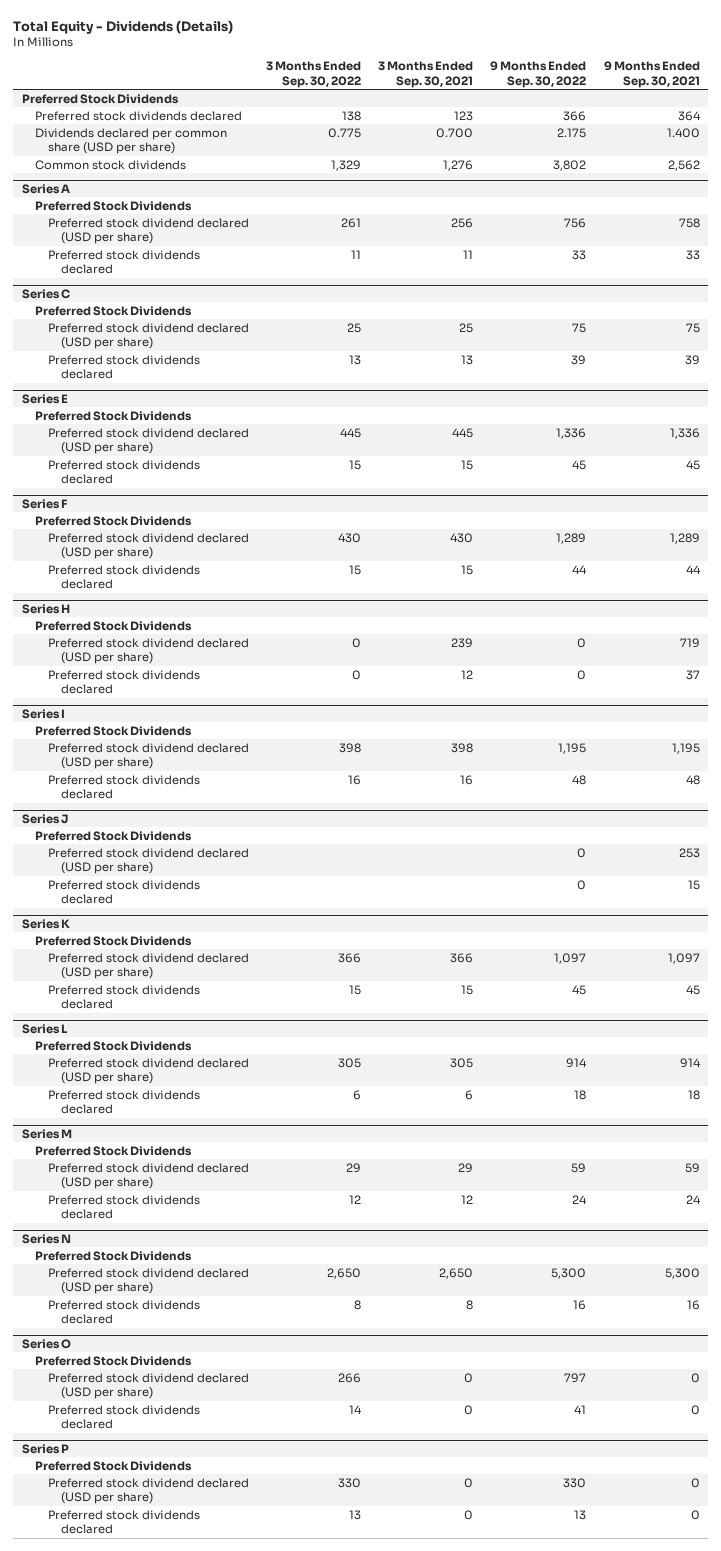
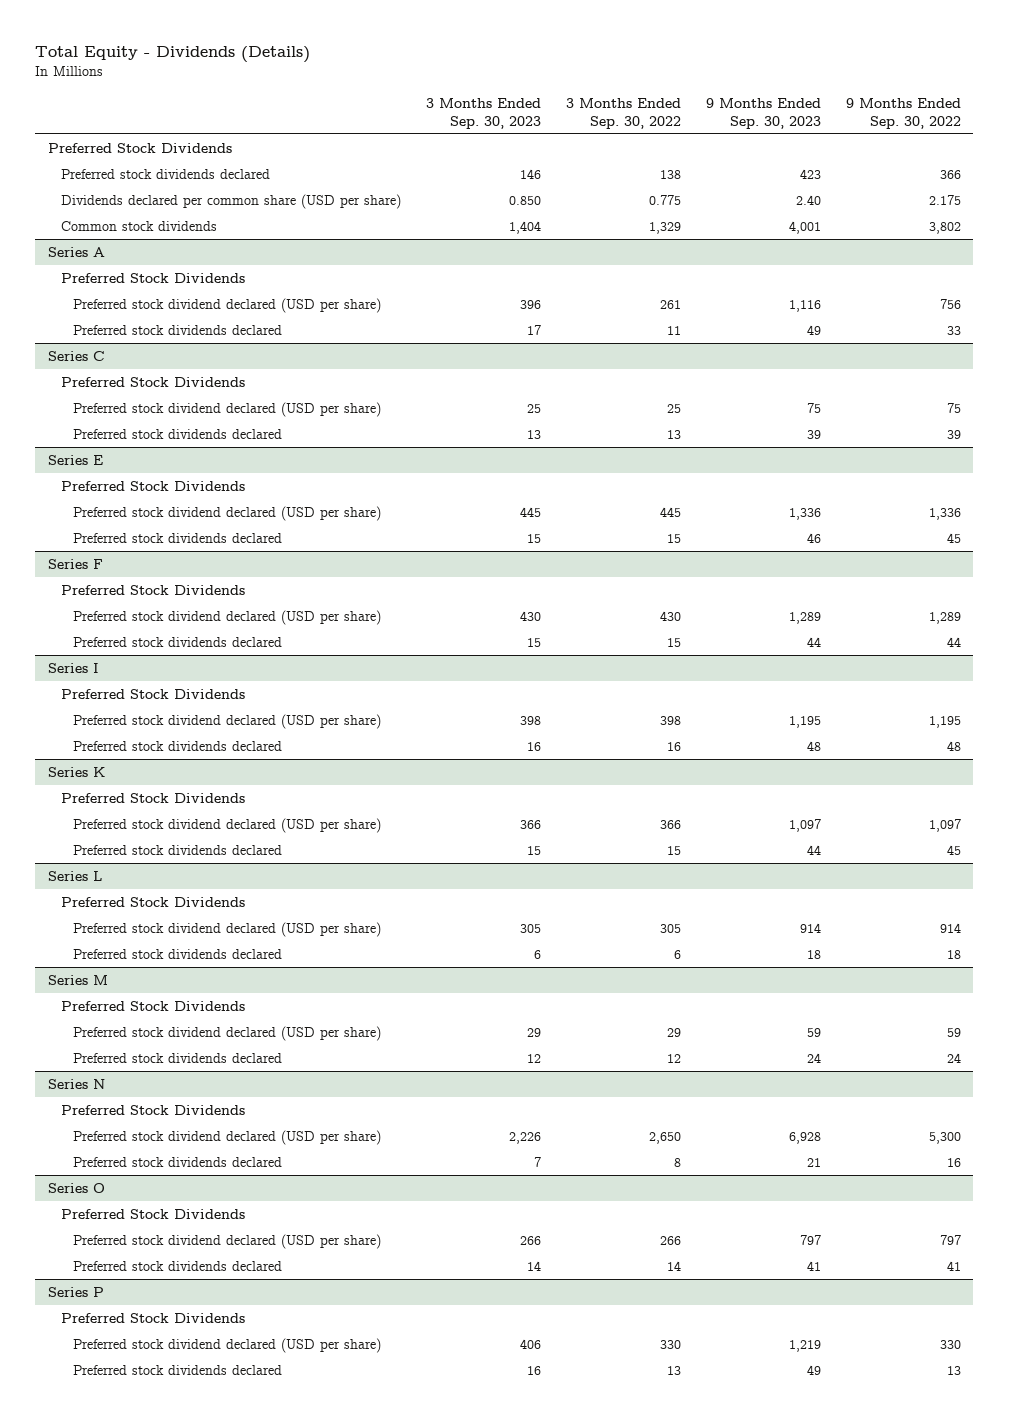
[378,61,474,88] 3 Months Ended Sep. 30, 2021 -> none
[603,61,700,88] 9 Months Ended Sep. 30, 2021 -> none
none -> [425,97,541,129] 3 Months Ended Sep. 30, 2023
none -> [705,97,821,129] 9 Months Ended Sep. 30, 2023
[21,603,70,614] Series H -> none
[34,620,192,631] Preferred Stock Dividends -> none
[47,637,249,665] Preferred stock dividend declared (USD per share) -> none
[47,669,200,695] Preferred stock dividends declared -> none
[21,813,68,824] Series J -> none
[34,830,192,841] Preferred Stock Dividends -> none
[47,847,249,875] Preferred stock dividend declared (USD per share) -> none
[47,879,200,905] Preferred stock dividends declared -> none

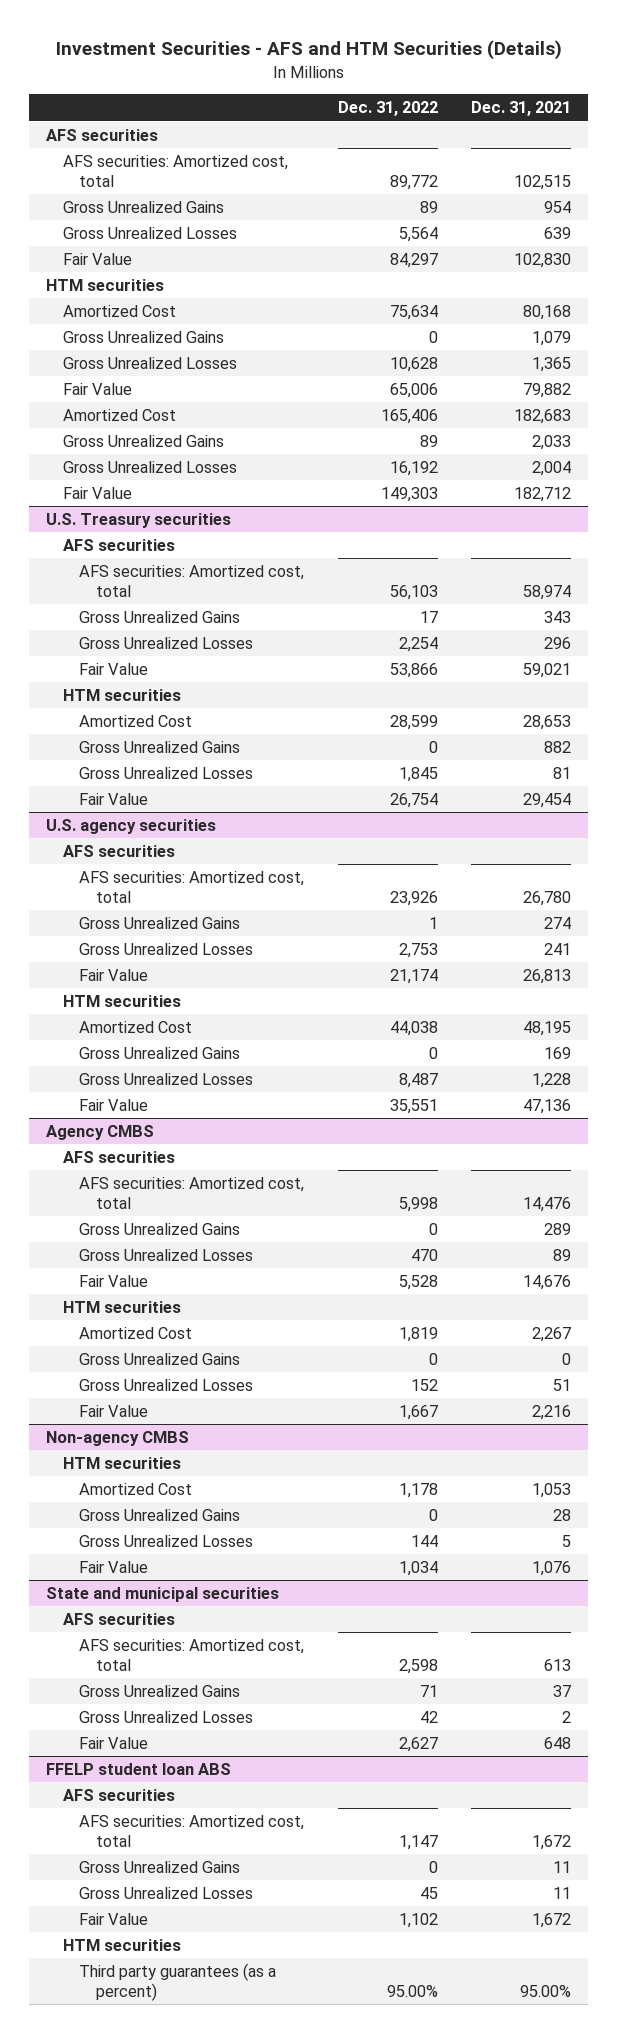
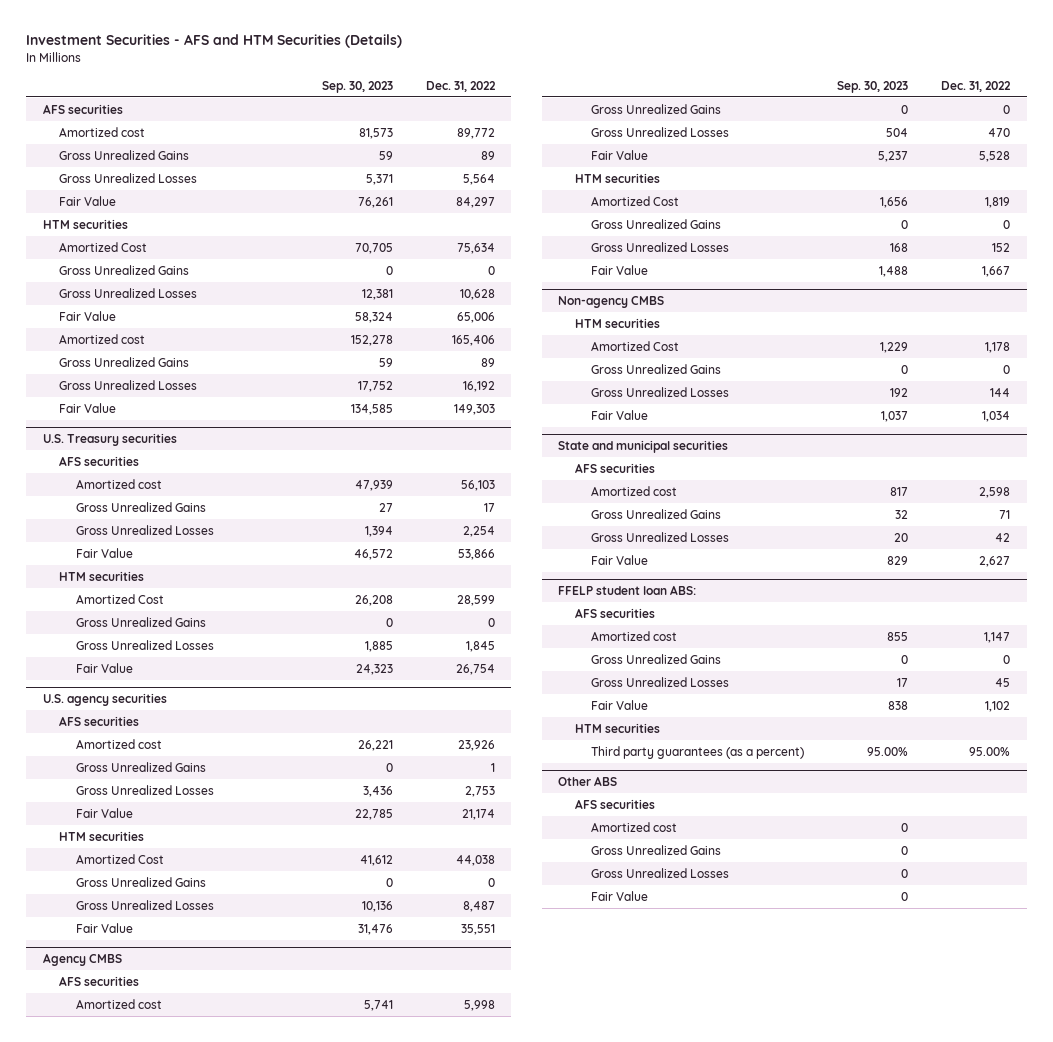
[471,101,572,117] Dec. 31, 2021 -> none
none -> [321,80,393,93] Sep. 30, 2023
[62,155,288,187] AFS securities: Amortized cost, total -> [59,126,146,137] Amortized cost
[62,409,176,422] Amortized Cost -> [59,333,146,344] Amortized cost
[79,565,305,597] AFS securities: Amortized cost, total -> [75,478,162,489] Amortized cost
[79,871,305,903] AFS securities: Amortized cost, total -> [75,738,162,749] Amortized cost
[79,1177,305,1209] AFS securities: Amortized cost, total -> [75,998,162,1009] Amortized cost
[79,1639,305,1671] AFS securities: Amortized cost, total -> [591,485,678,496] Amortized cost
[46,1763,232,1776] FFELP student loan ABS -> [558,585,697,596] FFELP student loan ABS:
[79,1815,305,1847] AFS securities: Amortized cost, total -> [591,630,678,641] Amortized cost
none -> [558,776,618,787] Other ABS
none -> [574,798,655,809] AFS securities
none -> [591,821,678,832] Amortized cost
none -> [591,844,722,855] Gross Unrealized Gains
none -> [591,867,730,878] Gross Unrealized Losses
none -> [591,890,649,901] Fair Value

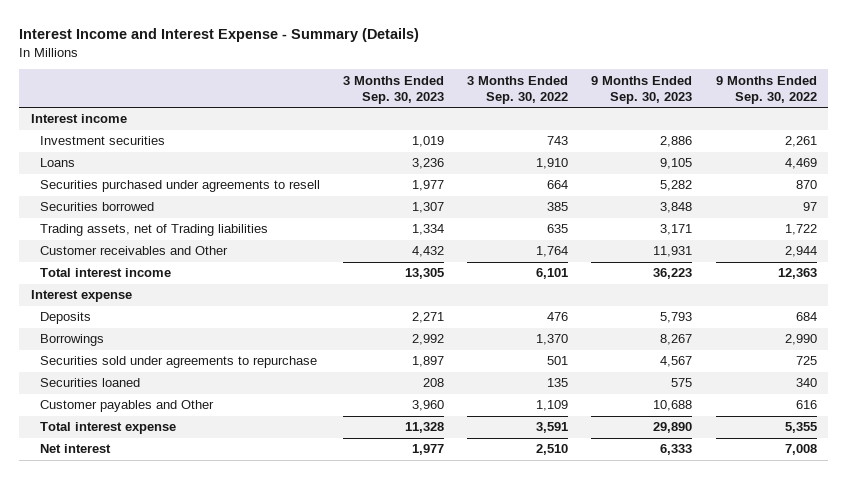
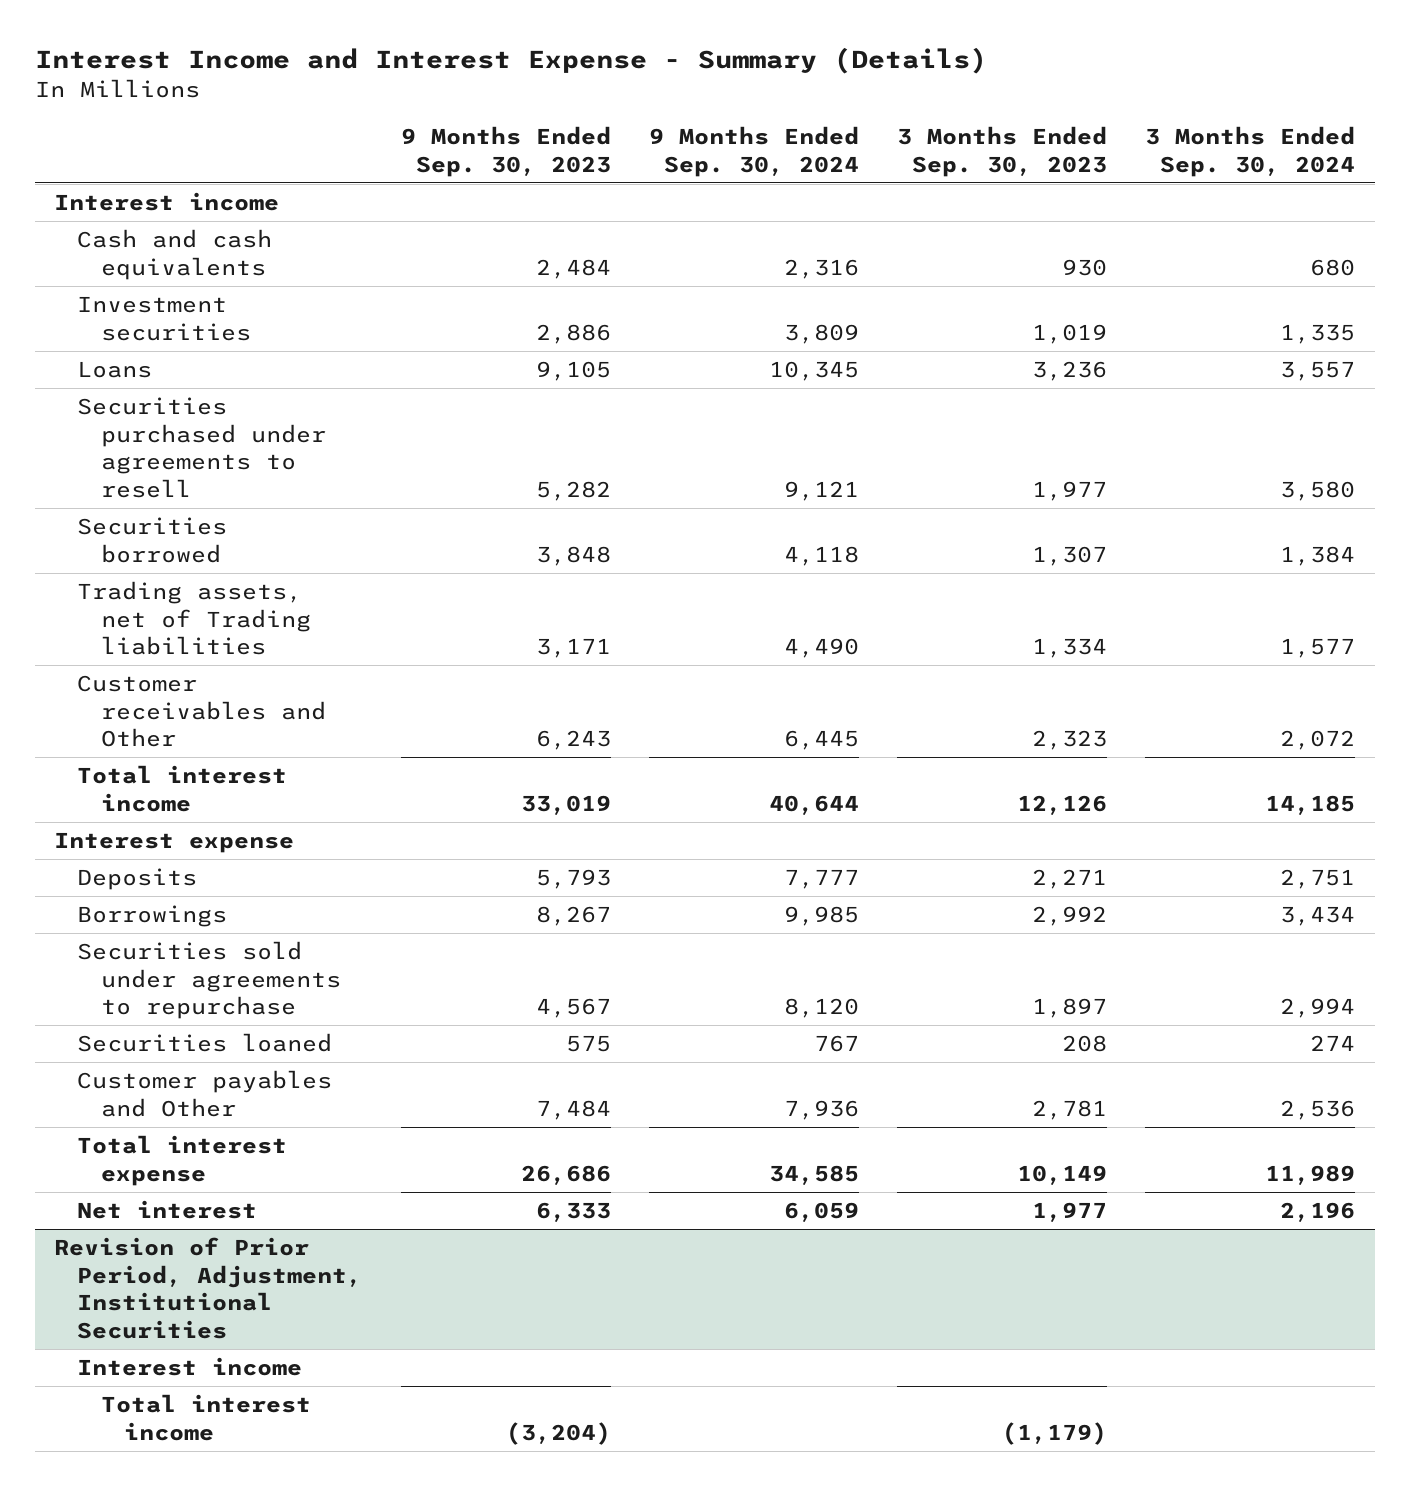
[467,75,569,104] 3 Months Ended Sep. 30, 2022 -> none
[715,75,817,104] 9 Months Ended Sep. 30, 2022 -> none
none -> [648,125,859,177] 9 Months Ended Sep. 30, 2024
none -> [1145,125,1356,177] 3 Months Ended Sep. 30, 2024
none -> [77,228,273,280] Cash and cash equivalents
[412,246,445,258] 4,432 -> [1032,730,1108,751] 2,323
[653,246,693,258] 11,931 -> [535,730,611,751] 6,243
[405,268,445,280] 13,305 -> [1017,794,1108,815] 12,126
[653,268,693,280] 36,223 -> [520,794,611,815] 33,019
[412,400,445,412] 3,960 -> [1032,1099,1108,1120] 2,781
[653,400,693,412] 10,688 -> [535,1099,611,1120] 7,484
[405,422,445,434] 11,328 -> [1017,1164,1108,1185] 10,149
[653,422,693,434] 29,890 -> [520,1164,611,1185] 26,686
none -> [53,1236,363,1340] Revision of Prior Period, Adjustment, Institutional Securities
none -> [77,1356,303,1376] Interest income
none -> [100,1393,311,1441] Total interest income

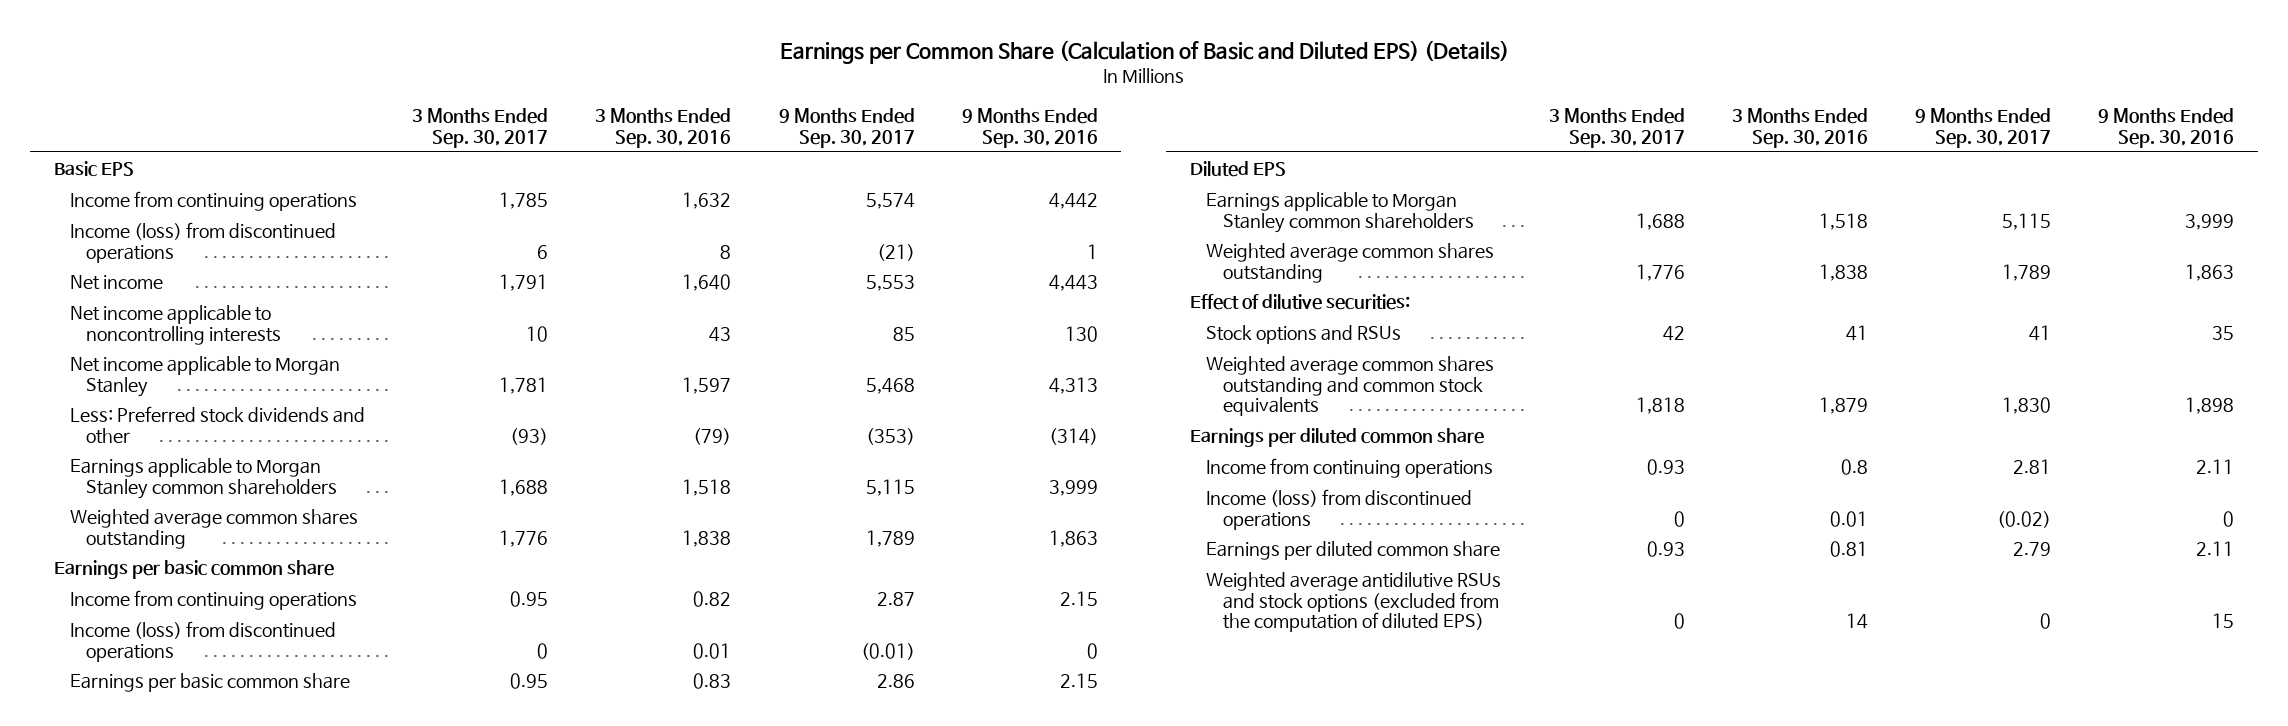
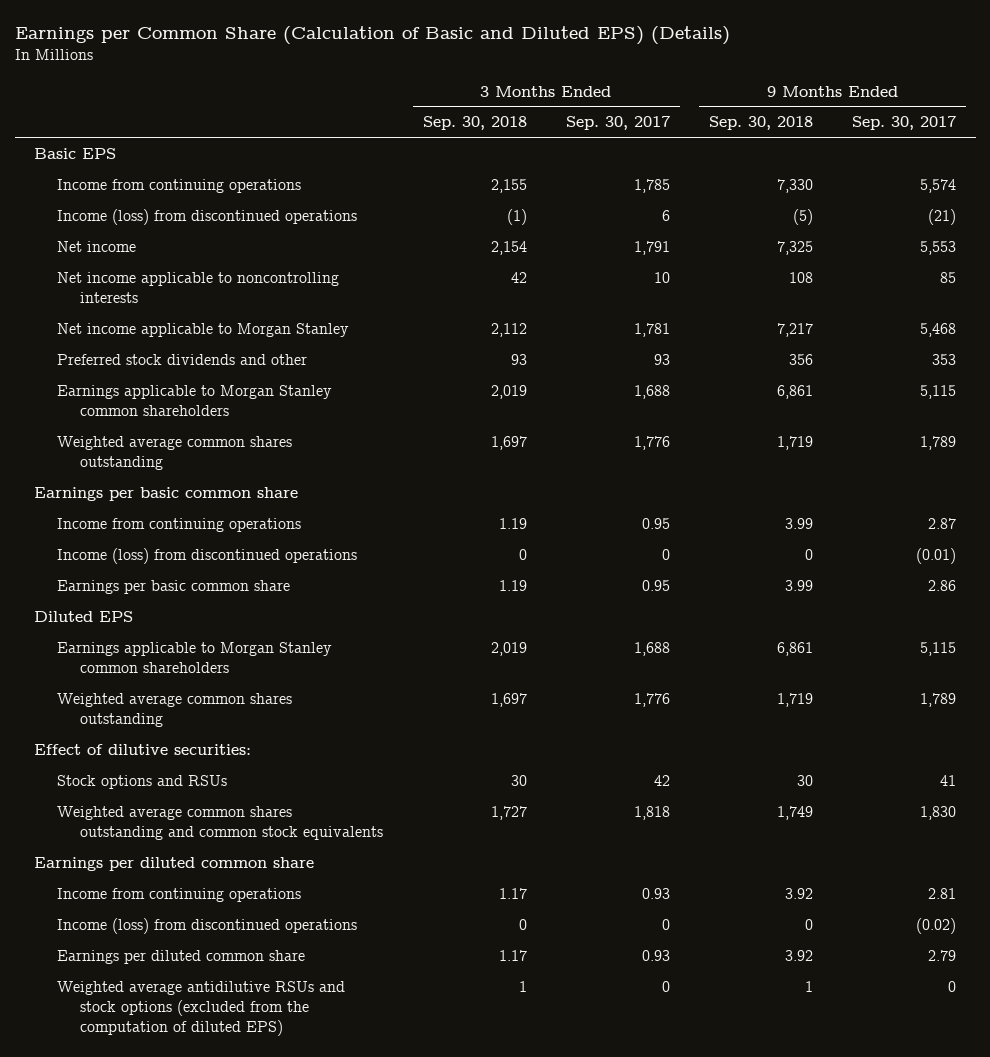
[595,107,732,148] 3 Months Ended Sep. 30, 2016 -> none
[961,107,1098,148] 9 Months Ended Sep. 30, 2016 -> none
none -> [422,116,527,131] Sep. 30, 2018
none -> [708,116,813,131] Sep. 30, 2018
[69,405,365,444] Less: Preferred stock dividends and other -> [57,353,308,365] Preferred stock dividends and other
[510,427,549,445] (93) -> [653,353,670,365] 93
[865,427,915,445] (353) -> [932,353,957,365] 353

